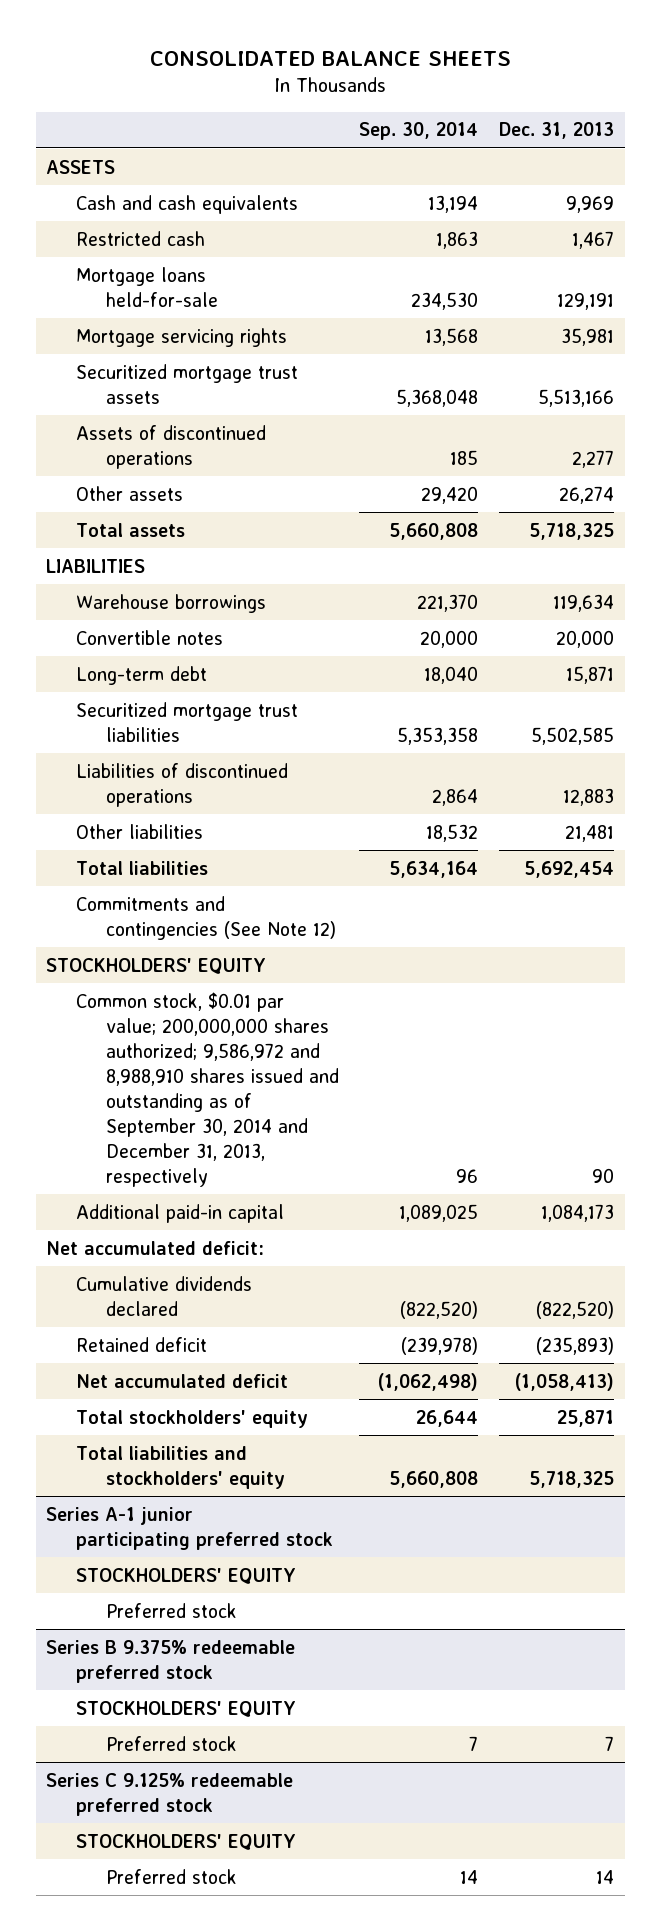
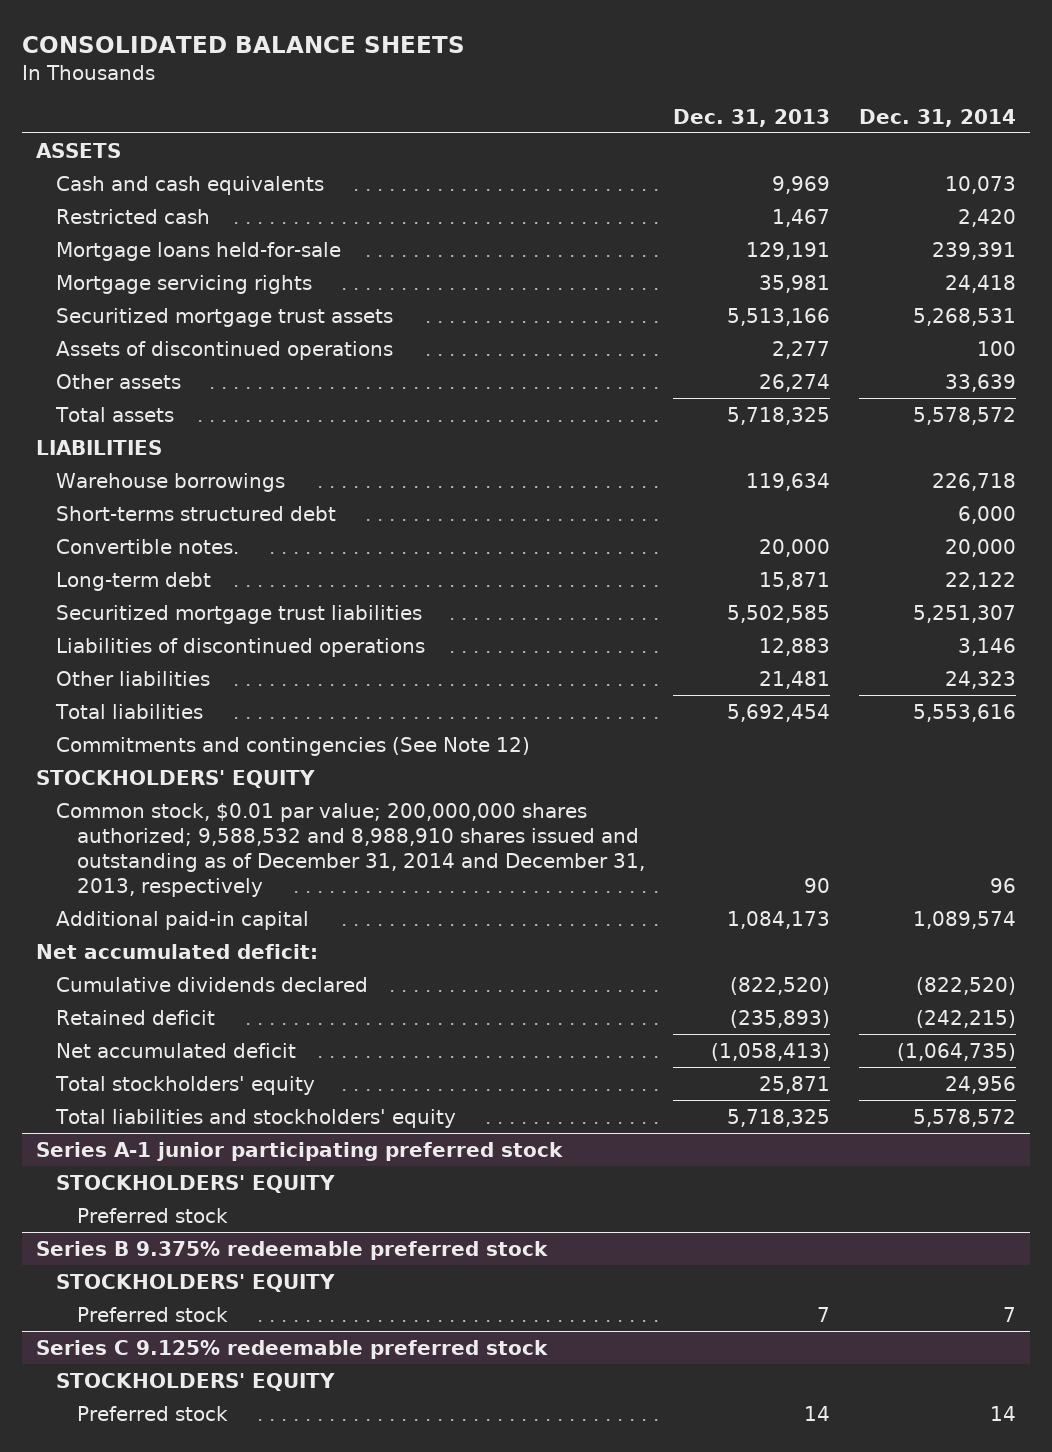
[359,122,479,141] Sep. 30, 2014 -> none
none -> [858,108,1016,127] Dec. 31, 2014
none -> [56,505,337,521] Short-terms structured debt
[76,629,224,645] Convertible notes -> [56,538,240,554] Convertible notes.
[76,991,339,1187] Common stock, $0.01 par value; 200,000,000 shares authorized; 9,586,972 and 8,988,910 shares issued and outstanding as of September 30, 2014 and December 31, 2013, respectively -> [56,802,645,897] Common stock, $0.01 par value; 200,000,000 shares authorized; 9,588,532 and 8,988,910 shares issued and outstanding as of December 31, 2014 and December 31, 2013, respectively

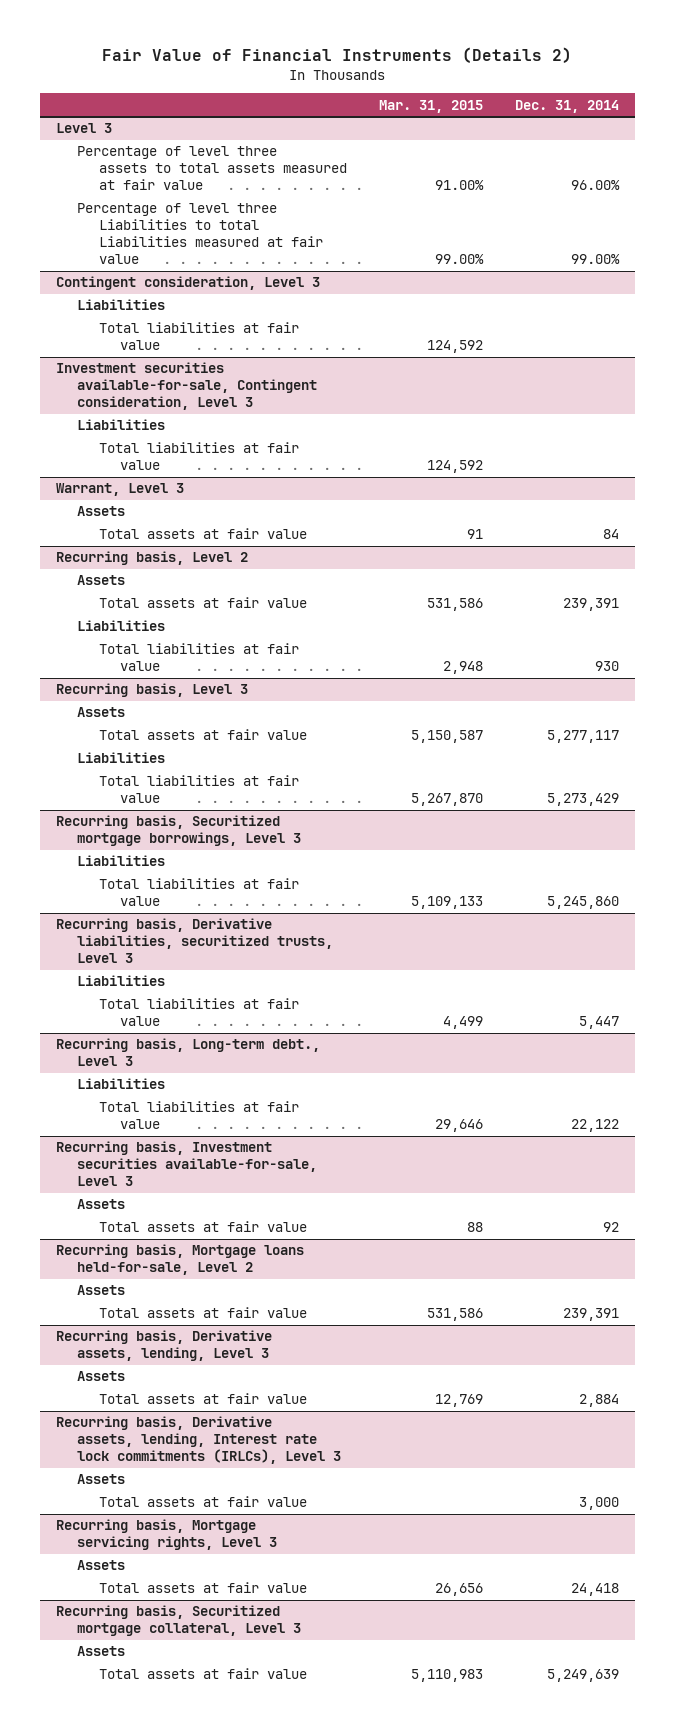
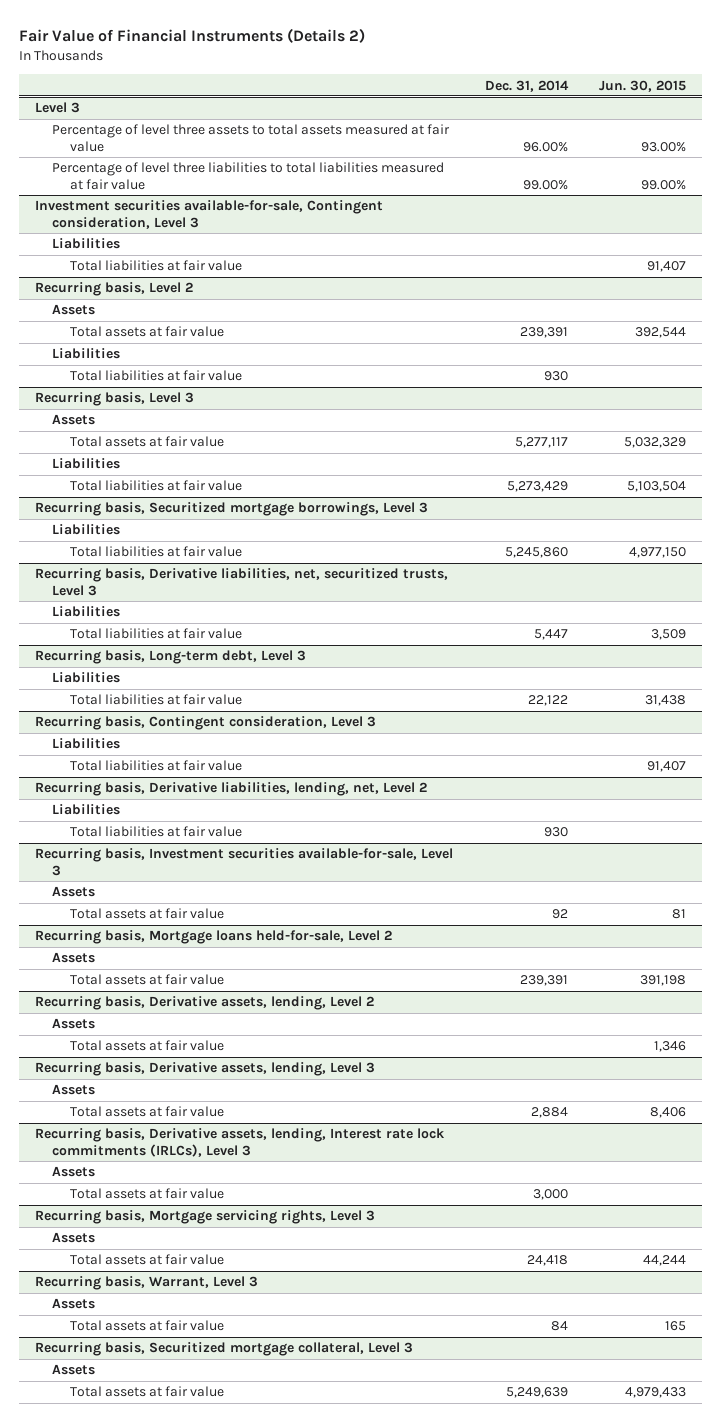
[378,99,483,113] Mar. 31, 2015 -> none
none -> [599,79,687,92] Jun. 30, 2015
[55,276,320,291] Contingent consideration, Level 3 -> none
[77,299,166,311] Liabilities -> none
[98,322,299,351] Total liabilities at fair value -> none
[77,203,323,265] Percentage of level three Liabilities to total Liabilities measured at fair value -> [52,162,445,190] Percentage of level three liabilities to total liabilities measured at fair value
[55,483,184,497] Warrant, Level 3 -> none
[77,506,126,517] Assets -> none
[98,528,307,540] Total assets at fair value -> none
[55,918,334,964] Recurring basis, Derivative liabilities, securitized trusts, Level 3 -> [35,568,449,596] Recurring basis, Derivative liabilities, net, securitized trusts, Level 3
[55,1038,320,1067] Recurring basis, Long-term debt., Level 3 -> [35,650,307,665] Recurring basis, Long-term debt, Level 3
none -> [35,716,377,731] Recurring basis, Contingent consideration, Level 3
none -> [52,738,121,750] Liabilities
none -> [69,760,242,772] Total liabilities at fair value
none -> [35,782,428,797] Recurring basis, Derivative liabilities, lending, net, Level 2
none -> [52,804,121,816] Liabilities
none -> [69,826,242,838] Total liabilities at fair value
none -> [35,996,375,1011] Recurring basis, Derivative assets, lending, Level 2
none -> [52,1018,96,1030] Assets
none -> [69,1040,224,1052] Total assets at fair value
none -> [35,1276,259,1291] Recurring basis, Warrant, Level 3
none -> [52,1298,96,1310] Assets
none -> [69,1320,224,1332] Total assets at fair value

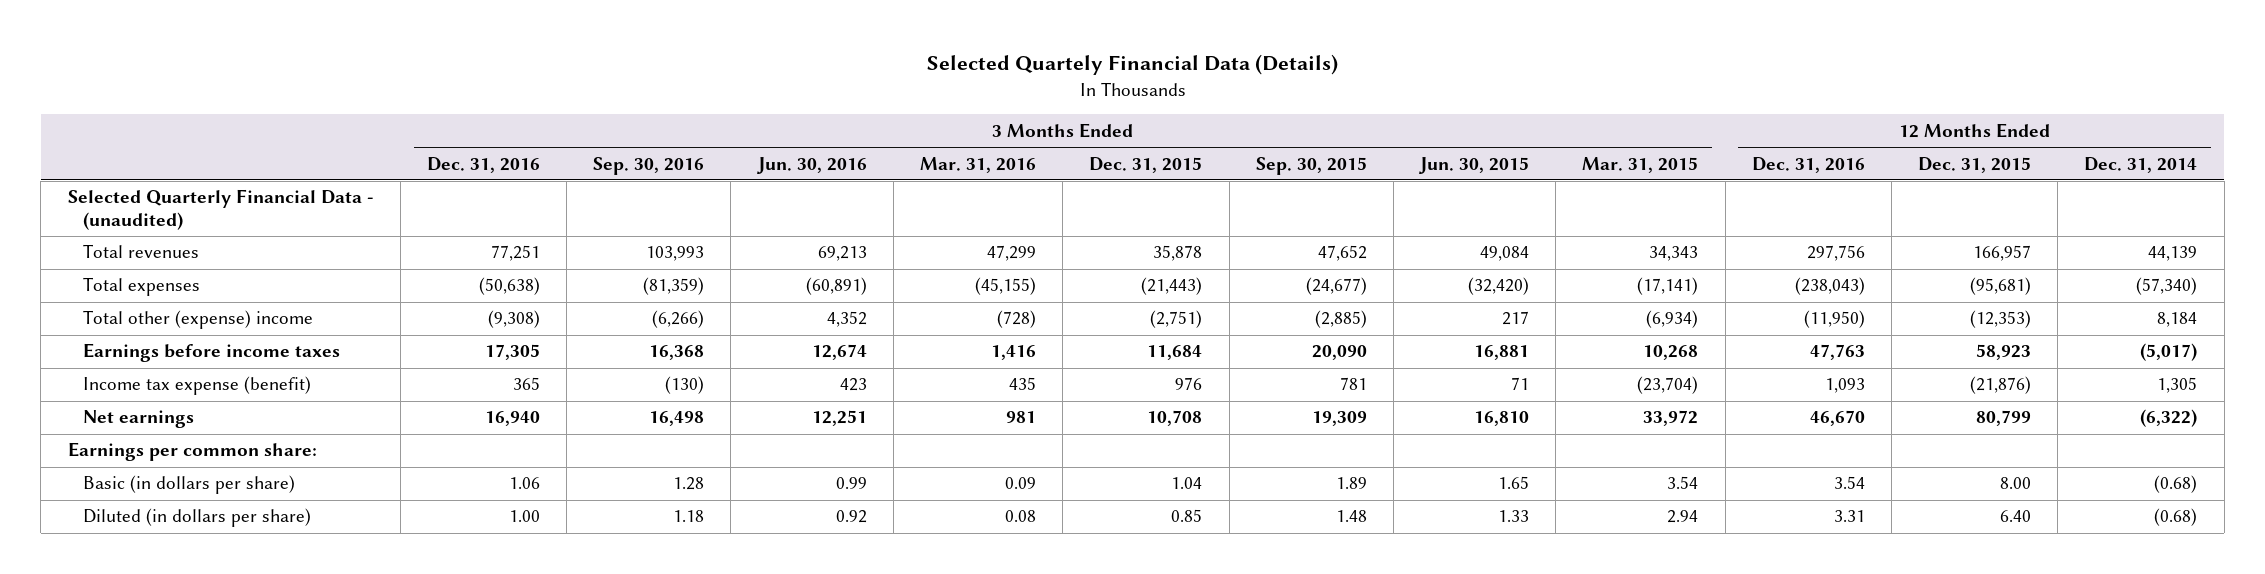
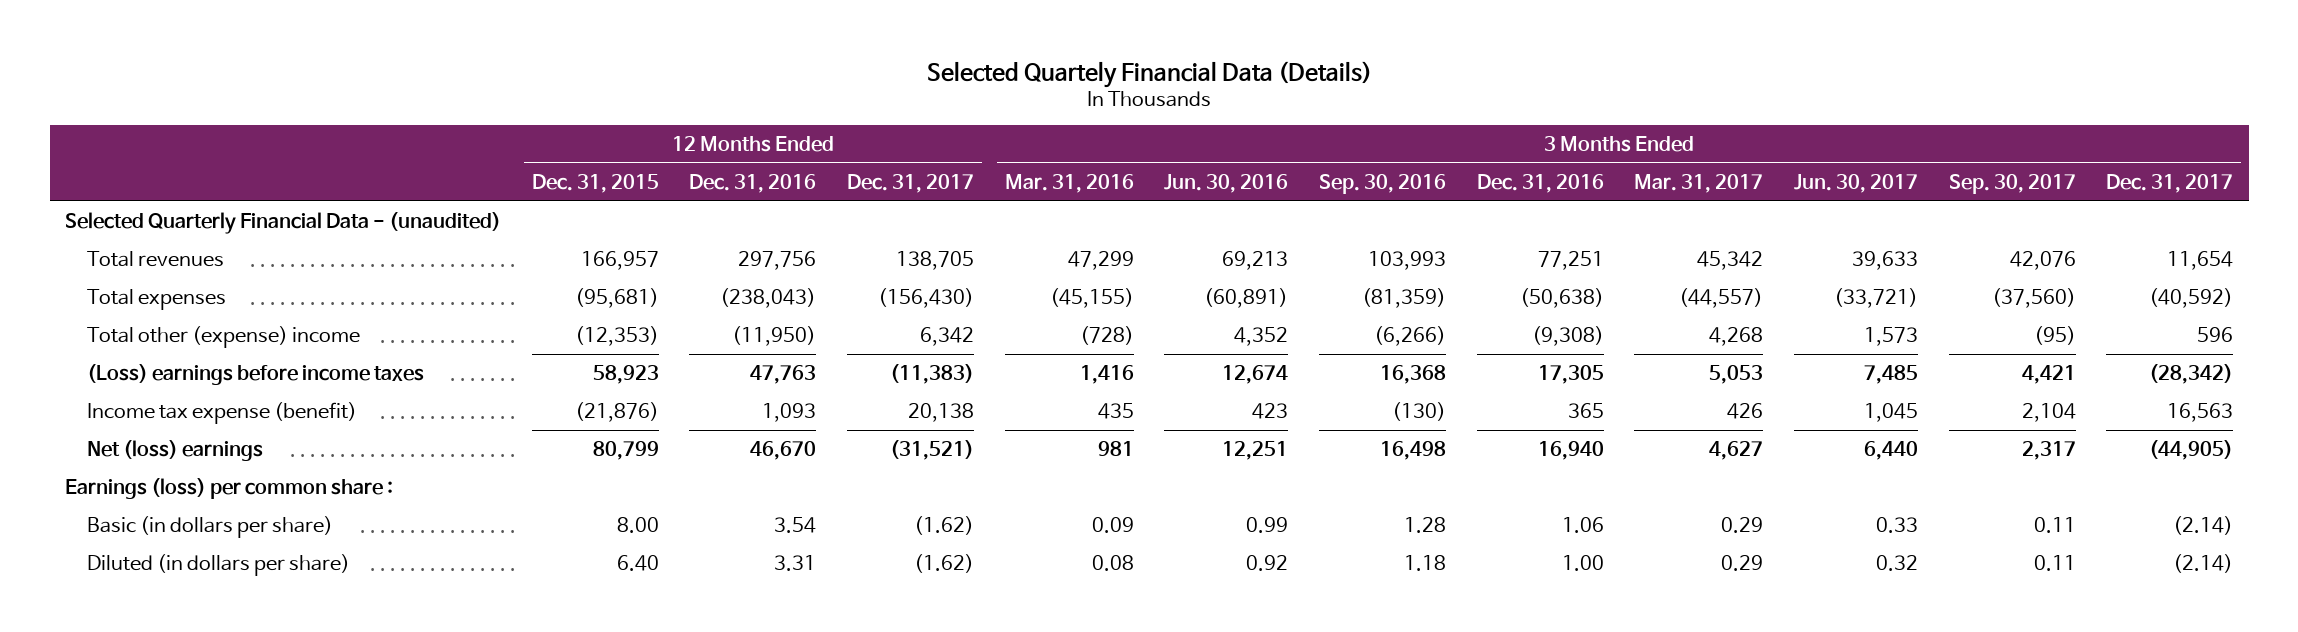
[1089,156,1203,173] Dec. 31, 2015 -> none
[1255,156,1367,175] Sep. 30, 2015 -> none
[1419,156,1530,174] Jun. 30, 2015 -> none
[1582,156,1699,173] Mar. 31, 2015 -> none
[2084,156,2198,173] Dec. 31, 2014 -> none
none -> [846,173,974,193] Dec. 31, 2017
none -> [1634,173,1764,193] Mar. 31, 2017
none -> [1794,173,1919,193] Jun. 30, 2017
none -> [1948,173,2076,194] Sep. 30, 2017
none -> [2106,173,2234,193] Dec. 31, 2017
[82,343,340,363] Earnings before income taxes -> [87,363,425,385] (Loss) earnings before income taxes
[82,410,194,429] Net earnings -> [87,439,264,461] Net (loss) earnings
[67,442,317,462] Earnings per common share: -> [64,477,393,499] Earnings (loss) per common share :

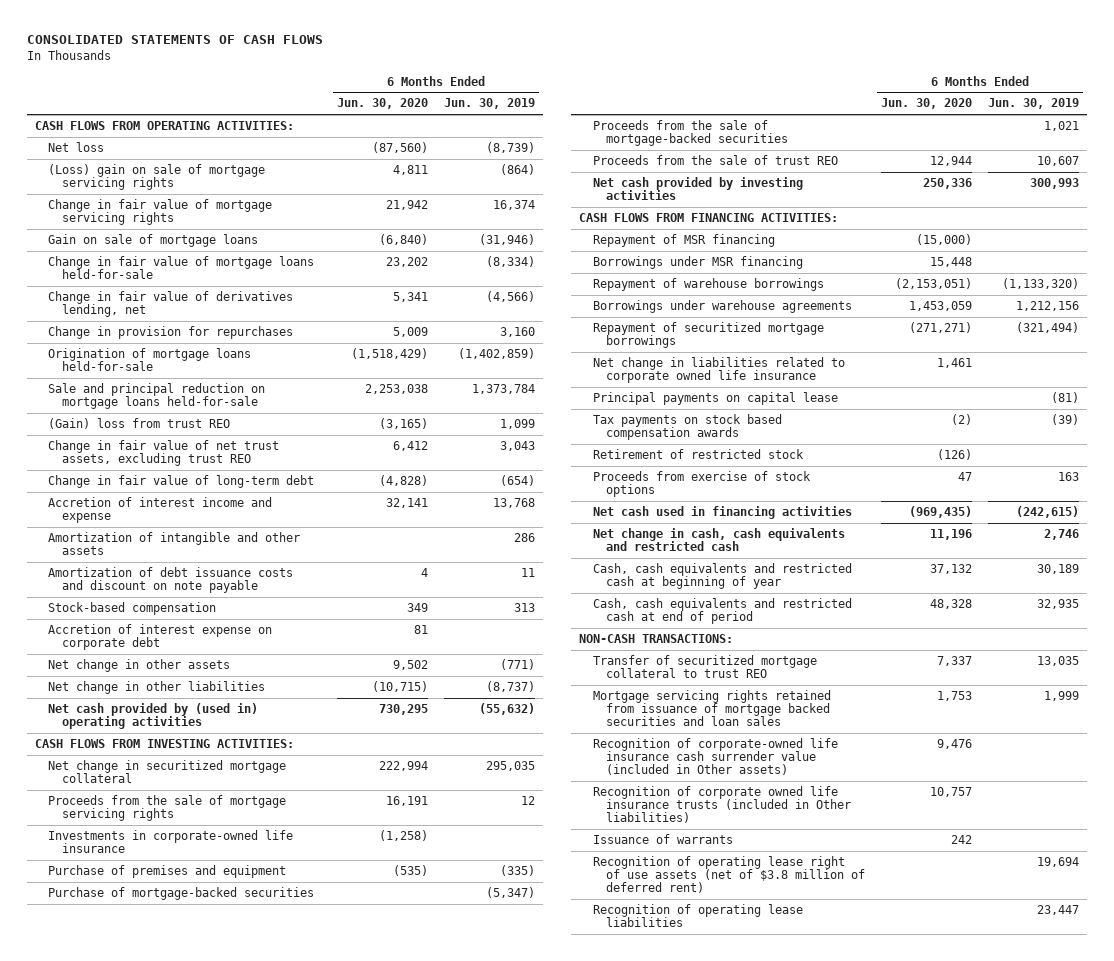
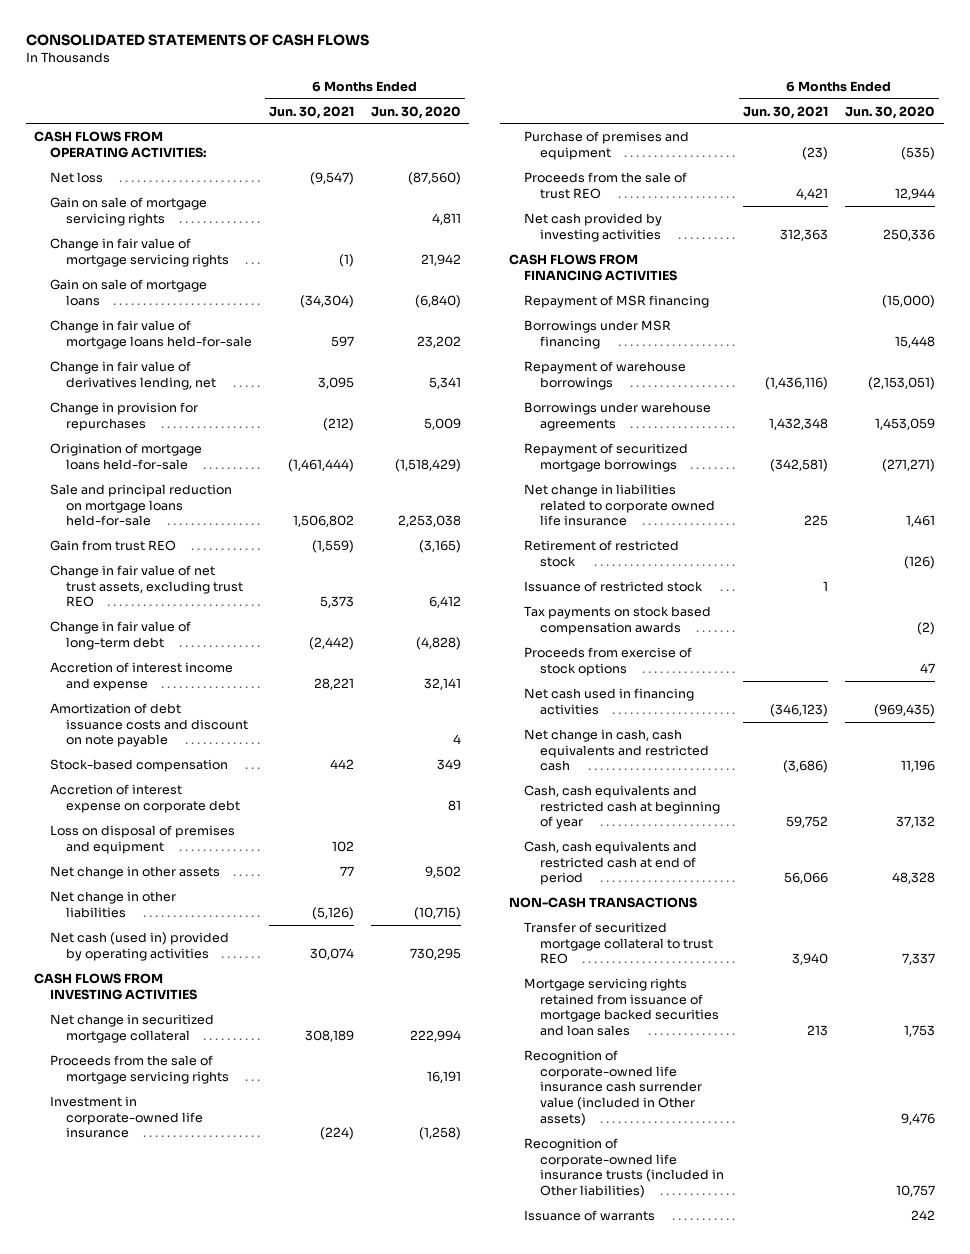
[444,98,536,110] Jun. 30, 2019 -> none
none -> [268,105,354,119] Jun. 30, 2021
[48,163,266,190] (Loss) gain on sale of mortgage servicing rights -> [50,196,208,226] Gain on sale of mortgage servicing rights
[48,417,231,429] (Gain) loss from trust REO -> [50,539,177,551] Gain from trust REO
[48,531,301,555] Amortization of intangible and other assets -> none
none -> [50,824,236,854] Loss on disposal of premises and equipment
[48,702,259,729] Net cash provided by (used in) operating activities -> [50,931,230,961] Net cash (used in) provided by operating activities
[34,738,294,748] CASH FLOWS FROM INVESTING ACTIVITIES: -> [34,972,198,1000] CASH FLOWS FROM INVESTING ACTIVITIES
[48,829,294,853] Investments in corporate-owned life insurance -> [50,1095,203,1139] Investment in corporate-owned life insurance
[48,886,315,900] Purchase of mortgage-backed securities -> none
[592,119,789,146] Proceeds from the sale of mortgage-backed securities -> none
[579,212,839,222] CASH FLOWS FROM FINANCING ACTIVITIES: -> [508,253,678,281] CASH FLOWS FROM FINANCING ACTIVITIES
[592,391,838,405] Principal payments on capital lease -> none
none -> [524,580,704,592] Issuance of restricted stock
[592,413,782,440] Tax payments on stock based compensation awards -> [524,605,712,635] Tax payments on stock based compensation awards
[579,633,734,643] NON-CASH TRANSACTIONS: -> [508,896,697,908] NON-CASH TRANSACTIONS
[592,785,852,823] Recognition of corporate owned life insurance trusts (included in Other liabilities) -> [524,1137,725,1199] Recognition of corporate-owned life insurance trusts (included in Other liabilities)
[592,855,866,893] Recognition of operating lease right of use assets (net of $3.8 million of deferred rent) -> none
[592,903,803,927] Recognition of operating lease liabilities -> none

